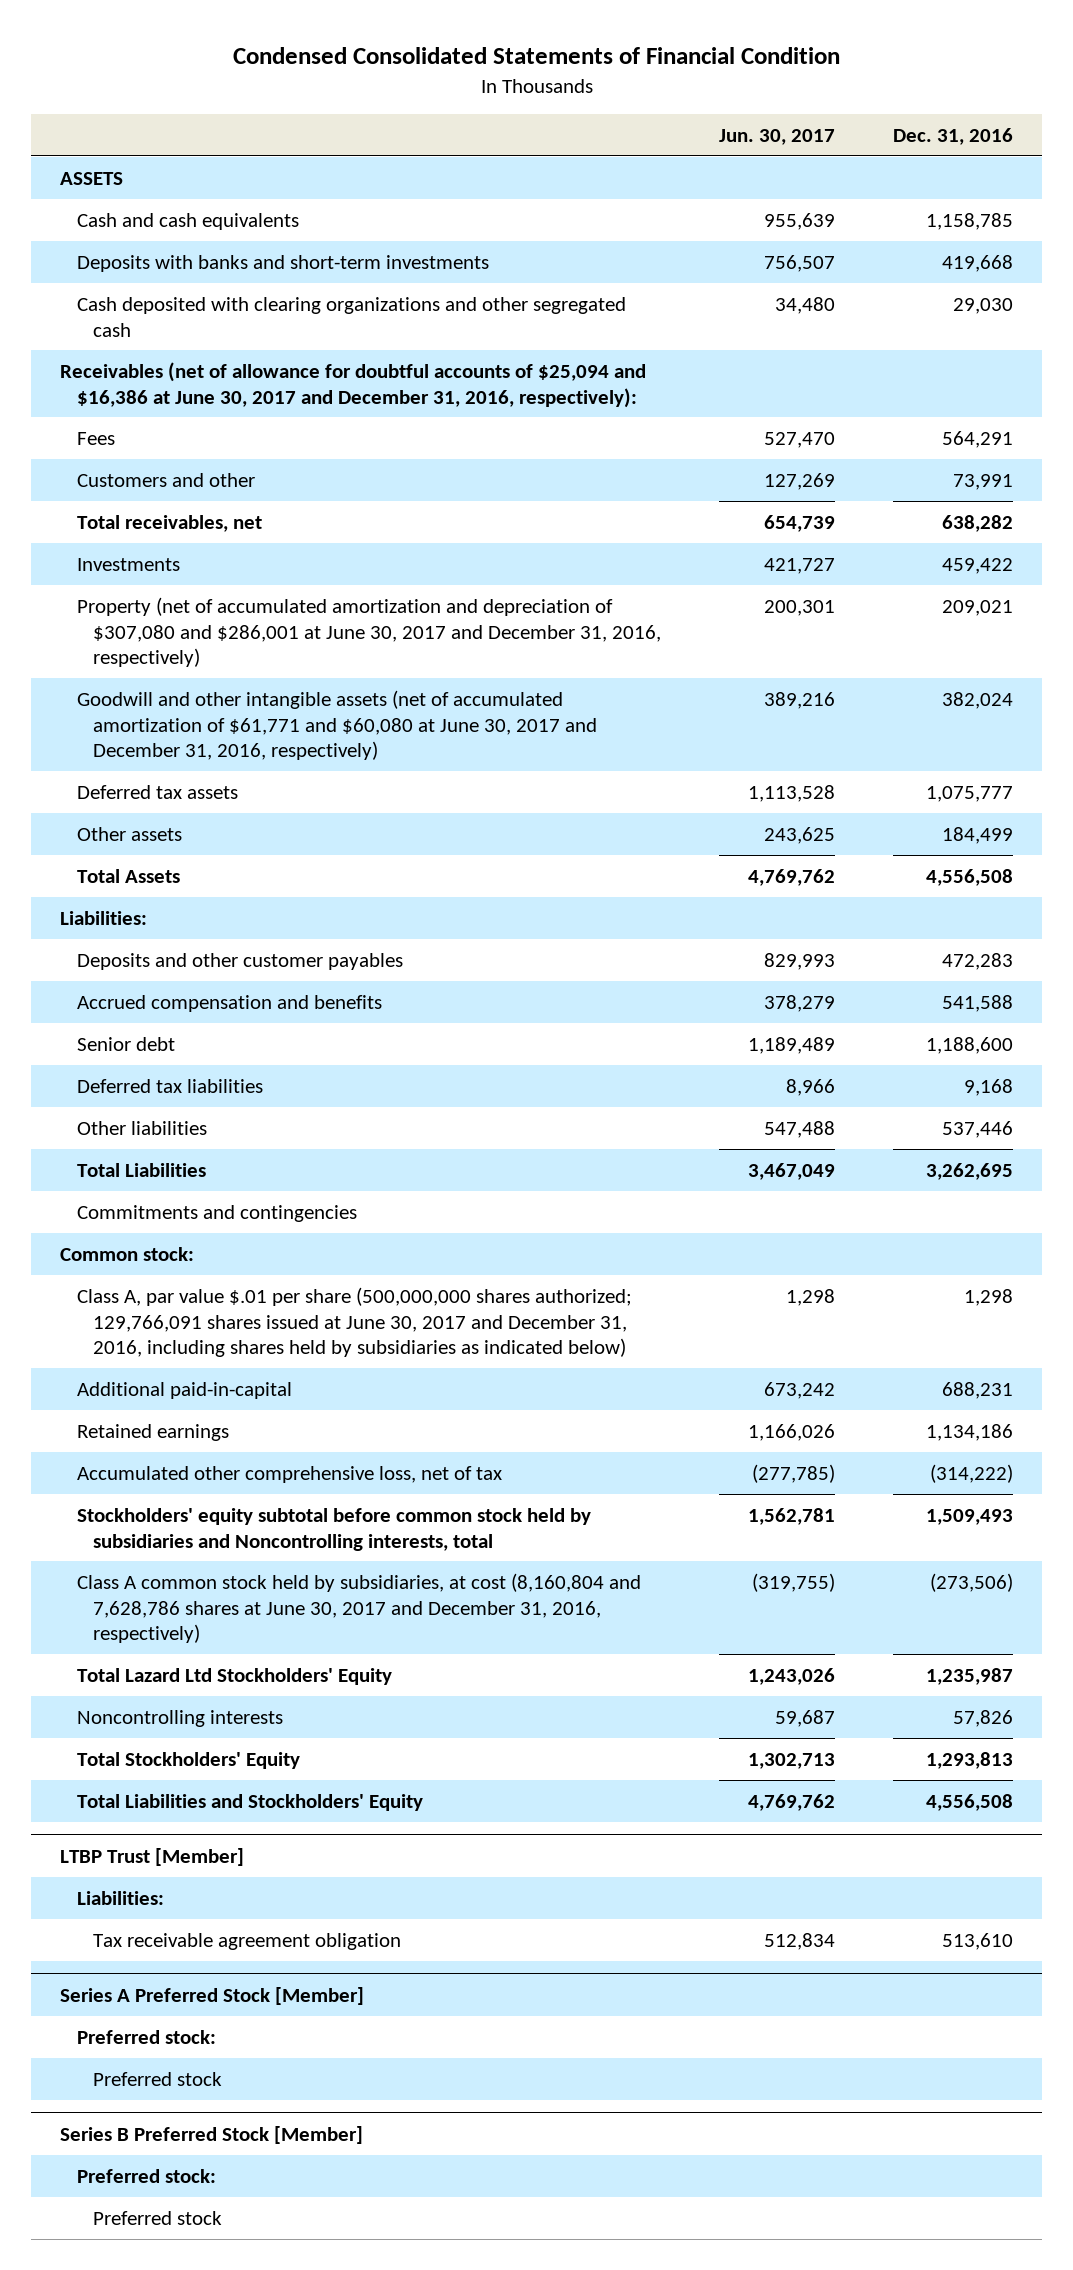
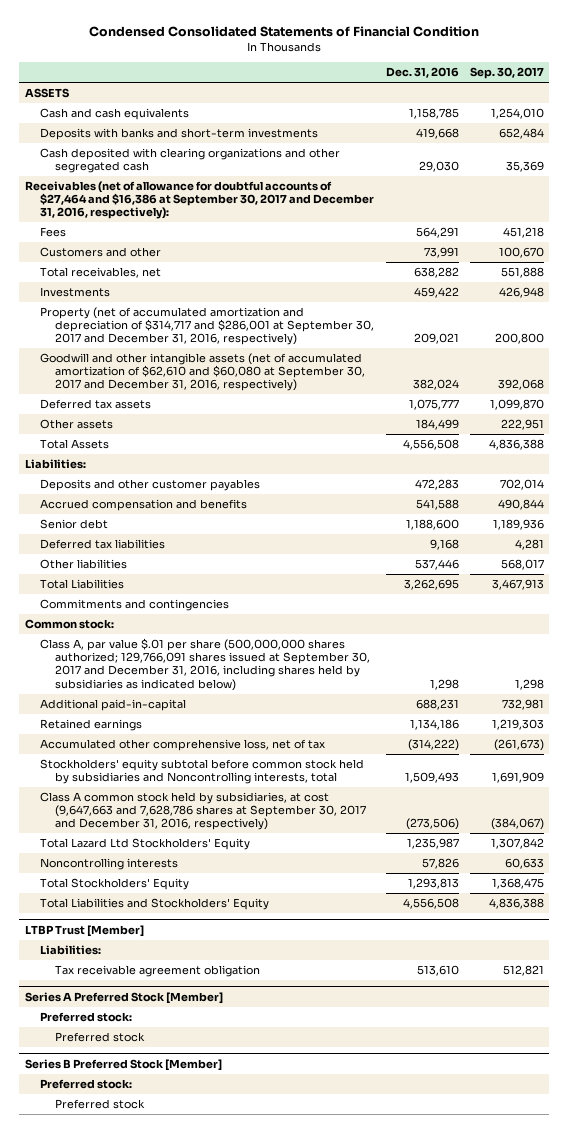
[719,128,836,145] Jun. 30, 2017 -> none
none -> [469,67,544,80] Sep. 30, 2017
[60,361,647,408] Receivables (net of allowance for doubtful accounts of $25,094 and $16,386 at June 30, 2017 and December 31, 2016, respectively): -> [24,181,375,220] Receivables (net of allowance for doubtful accounts of $27,464 and $16,386 at September 30, 2017 and December 31, 2016, respectively):
[76,596,662,668] Property (net of accumulated amortization and depreciation of $307,080 and $286,001 at June 30, 2017 and December 31, 2016, respectively) -> [40,307,375,346] Property (net of accumulated amortization and depreciation of $314,717 and $286,001 at September 30, 2017 and December 31, 2016, respectively)
[76,689,598,761] Goodwill and other intangible assets (net of accumulated amortization of $61,771 and $60,080 at June 30, 2017 and December 31, 2016, respectively) -> [40,353,366,392] Goodwill and other intangible assets (net of accumulated amortization of $62,610 and $60,080 at September 30, 2017 and December 31, 2016, respectively)
[76,1286,632,1358] Class A, par value $.01 per share (500,000,000 shares authorized; 129,766,091 shares issued at June 30, 2017 and December 31, 2016, including shares held by subsidiaries as indicated below) -> [40,638,371,691] Class A, par value $.01 per share (500,000,000 shares authorized; 129,766,091 shares issued at September 30, 2017 and December 31, 2016, including shares held by subsidiaries as indicated below)
[76,1572,641,1644] Class A common stock held by subsidiaries, at cost (8,160,804 and 7,628,786 shares at June 30, 2017 and December 31, 2016, respectively) -> [40,792,367,831] Class A common stock held by subsidiaries, at cost (9,647,663 and 7,628,786 shares at September 30, 2017 and December 31, 2016, respectively)

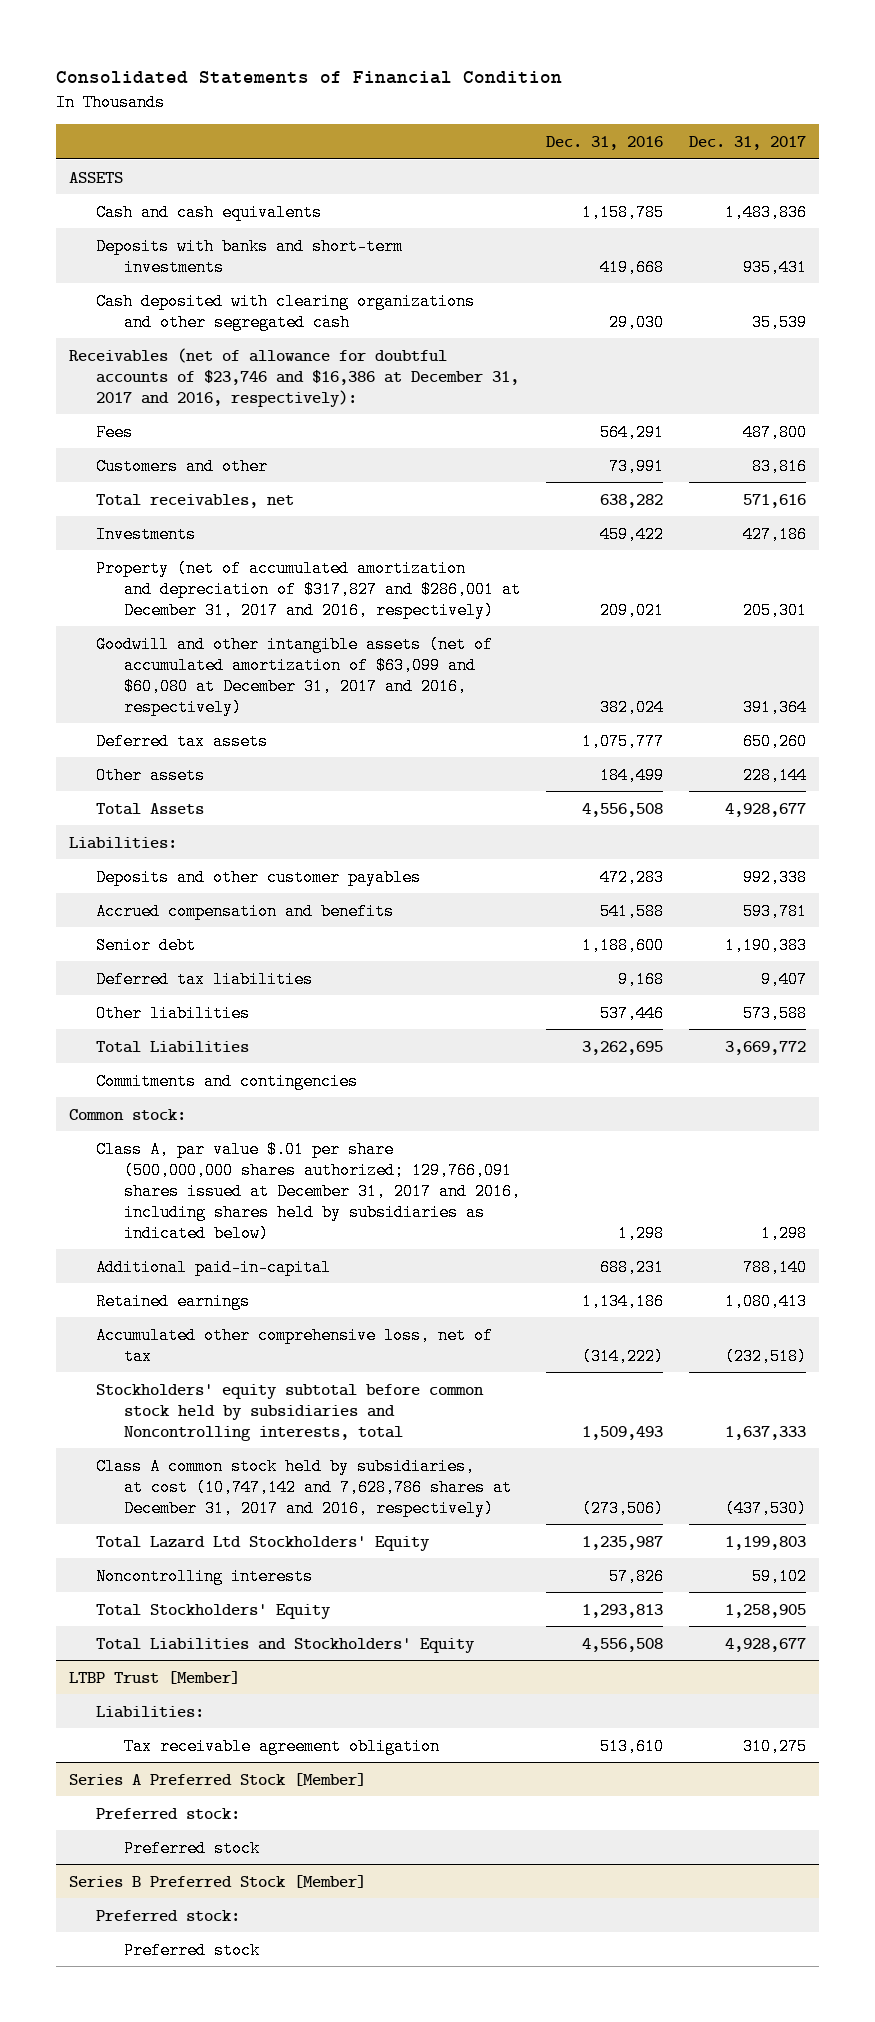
[89,26,480,38] Condensed Consolidated Statements of Financial Condition -> [56,71,563,85] Consolidated Statements of Financial Condition
[469,67,544,80] Sep. 30, 2017 -> none
none -> [688,135,806,150] Dec. 31, 2017
[24,181,375,220] Receivables (net of allowance for doubtful accounts of $27,464 and $16,386 at September 30, 2017 and December 31, 2016, respectively): -> [69,347,520,407] Receivables (net of allowance for doubtful accounts of $23,746 and $16,386 at December 31, 2017 and 2016, respectively):
[40,307,375,346] Property (net of accumulated amortization and depreciation of $314,717 and $286,001 at September 30, 2017 and December 31, 2016, respectively) -> [96,559,521,619] Property (net of accumulated amortization and depreciation of $317,827 and $286,001 at December 31, 2017 and 2016, respectively)
[40,353,366,392] Goodwill and other intangible assets (net of accumulated amortization of $62,610 and $60,080 at September 30, 2017 and December 31, 2016, respectively) -> [96,635,494,716] Goodwill and other intangible assets (net of accumulated amortization of $63,099 and $60,080 at December 31, 2017 and 2016, respectively)
[40,638,371,691] Class A, par value $.01 per share (500,000,000 shares authorized; 129,766,091 shares issued at September 30, 2017 and December 31, 2016, including shares held by subsidiaries as indicated below) -> [96,1140,521,1242] Class A, par value $.01 per share (500,000,000 shares authorized; 129,766,091 shares issued at December 31, 2017 and 2016, including shares held by subsidiaries as indicated below)
[40,792,367,831] Class A common stock held by subsidiaries, at cost (9,647,663 and 7,628,786 shares at September 30, 2017 and December 31, 2016, respectively) -> [96,1457,512,1517] Class A common stock held by subsidiaries, at cost (10,747,142 and 7,628,786 shares at December 31, 2017 and 2016, respectively)

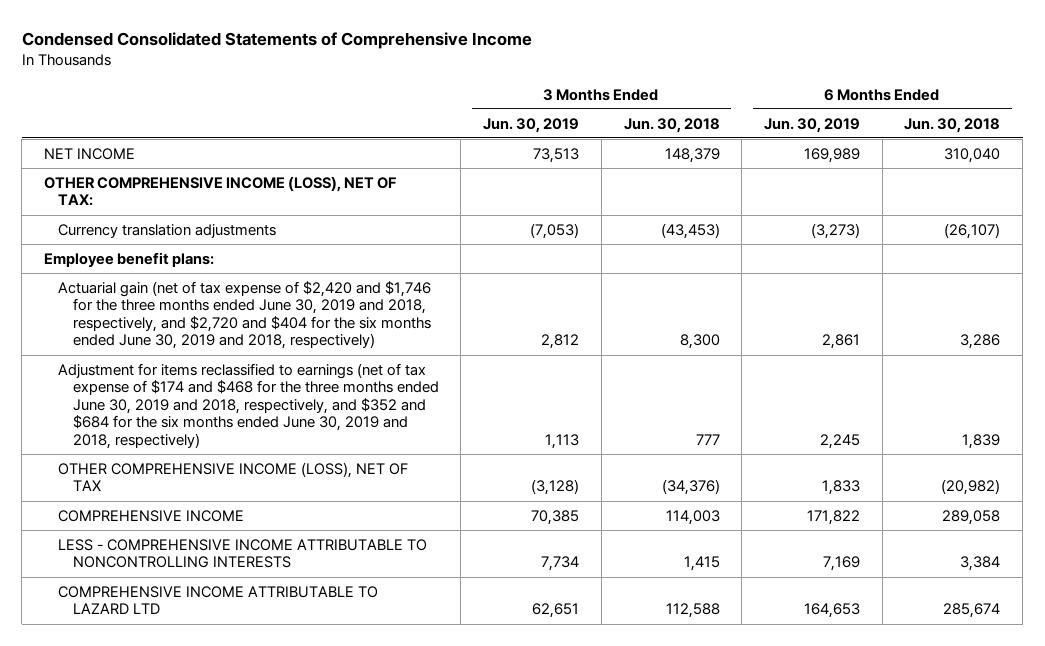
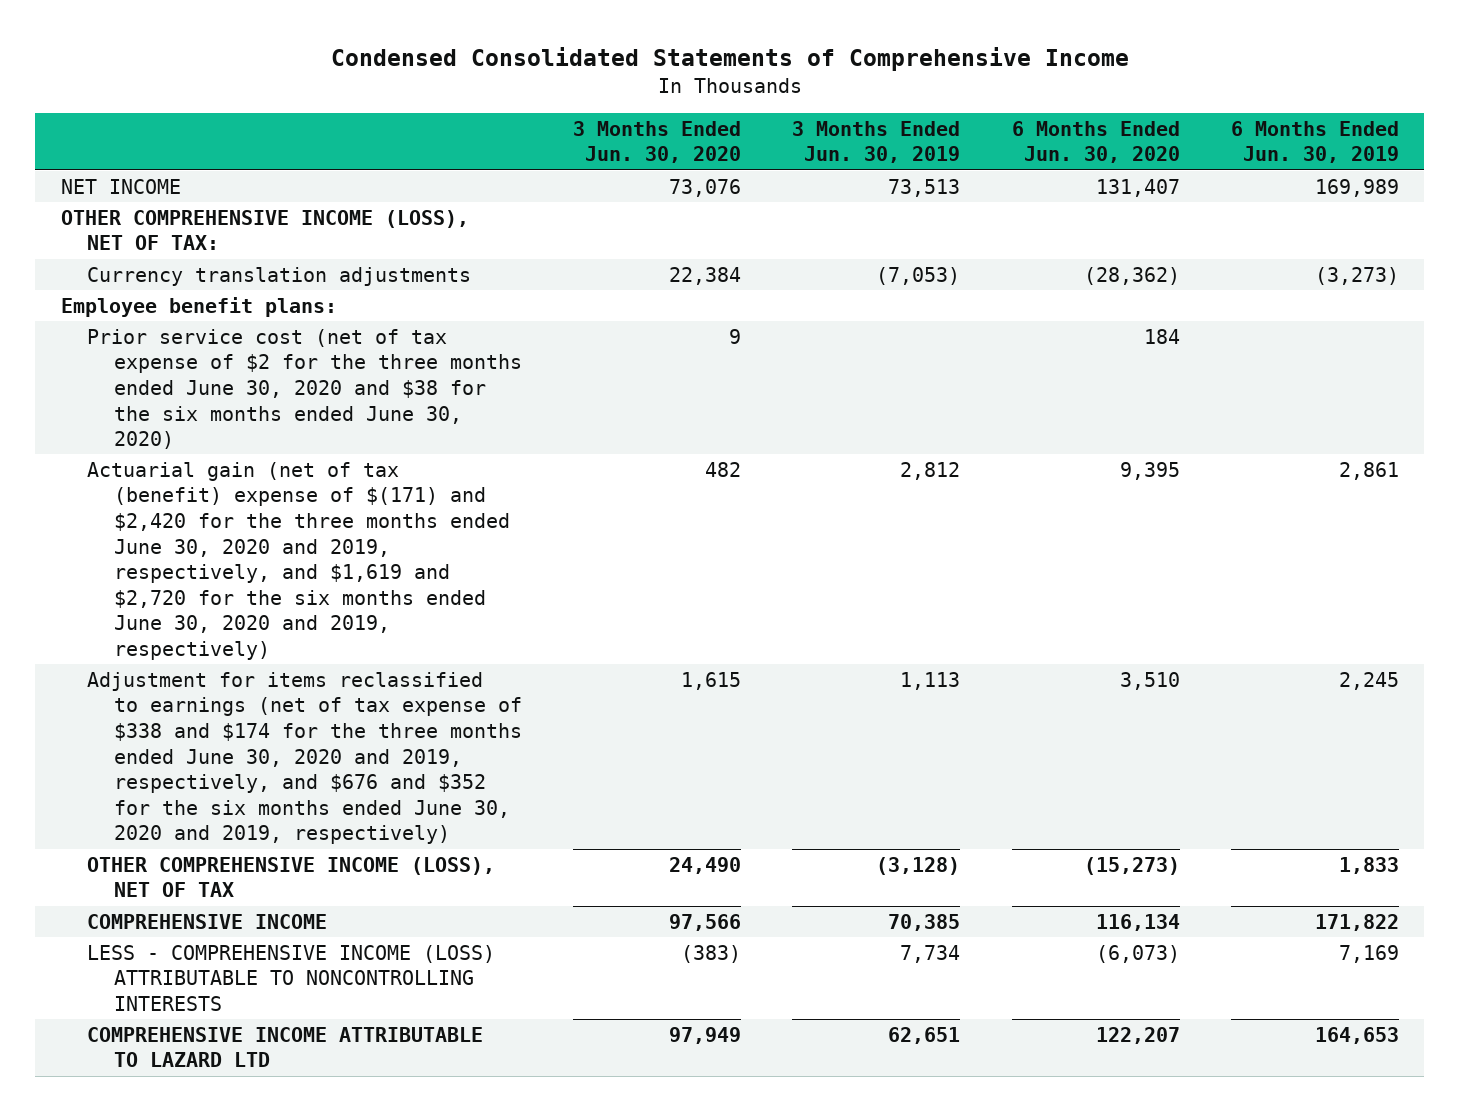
[623,117,720,133] Jun. 30, 2018 -> none
[904,117,1001,133] Jun. 30, 2018 -> none
none -> [573,120,742,164] 3 Months Ended Jun. 30, 2020
none -> [1011,120,1180,164] 6 Months Ended Jun. 30, 2020
none -> [87,328,522,450] Prior service cost (net of tax expense of $2 for the three months ended June 30, 2020 and $38 for the six months ended June 30, 2020)
[58,280,432,350] Actuarial gain (net of tax expense of $2,420 and $1,746 for the three months ended June 30, 2019 and 2018, respectively, and $2,720 and $404 for the six months ended June 30, 2019 and 2018, respectively) -> [87,461,510,660] Actuarial gain (net of tax (benefit) expense of $(171) and $2,420 for the three months ended June 30, 2020 and 2019, respectively, and $1,619 and $2,720 for the six months ended June 30, 2020 and 2019, respectively)
[58,362,439,450] Adjustment for items reclassified to earnings (net of tax expense of $174 and $468 for the three months ended June 30, 2019 and 2018, respectively, and $352 and $684 for the six months ended June 30, 2019 and 2018, respectively) -> [87,671,522,845] Adjustment for items reclassified to earnings (net of tax expense of $338 and $174 for the three months ended June 30, 2020 and 2019, respectively, and $676 and $352 for the six months ended June 30, 2020 and 2019, respectively)
[58,538,428,569] LESS - COMPREHENSIVE INCOME ATTRIBUTABLE TO NONCONTROLLING INTERESTS -> [87,944,496,1011] LESS - COMPREHENSIVE INCOME (LOSS) ATTRIBUTABLE TO NONCONTROLLING INTERESTS

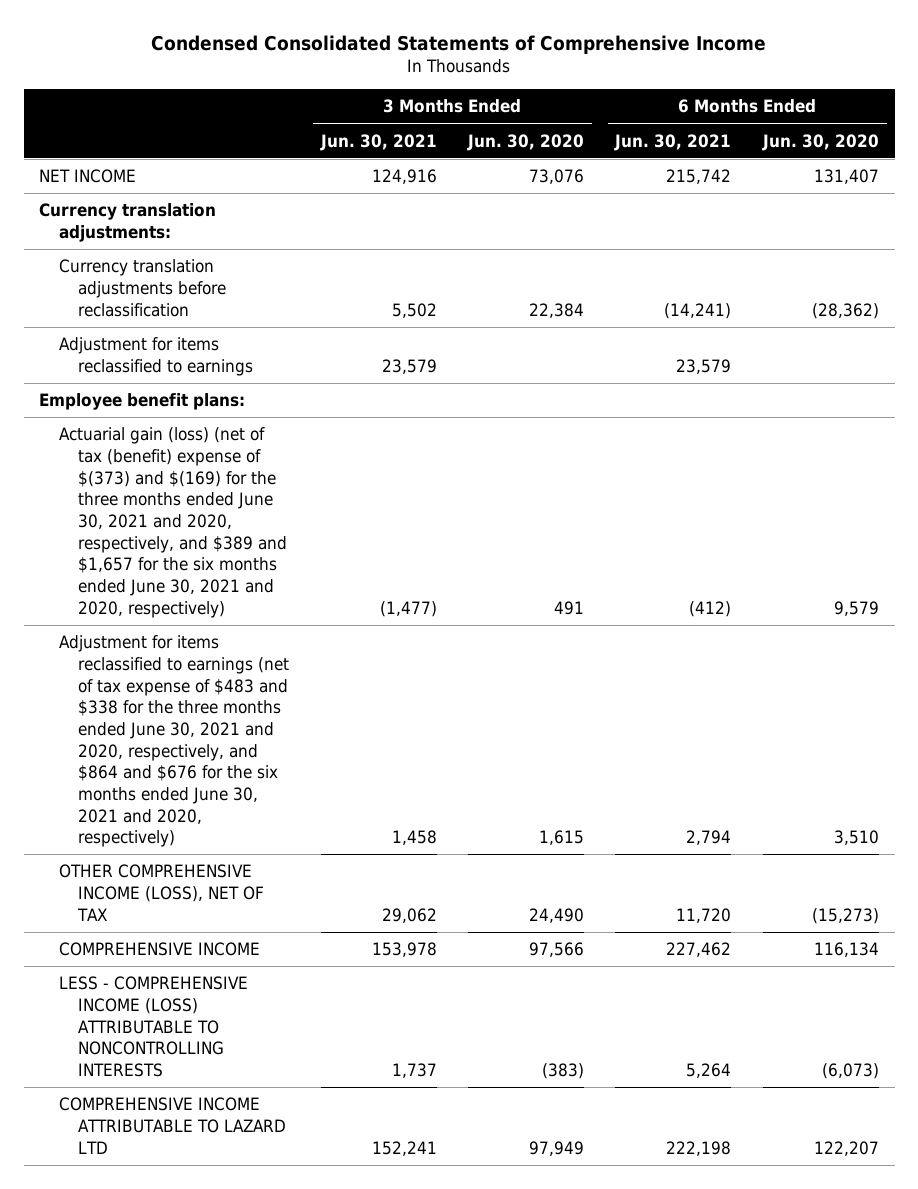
[792,120,961,164] 3 Months Ended Jun. 30, 2019 -> none
[1230,120,1399,164] 6 Months Ended Jun. 30, 2019 -> none
none -> [319,133,437,151] Jun. 30, 2021
none -> [614,133,732,151] Jun. 30, 2021
[60,209,469,251] OTHER COMPREHENSIVE INCOME (LOSS), NET OF TAX: -> none
none -> [39,203,217,242] Currency translation adjustments:
[87,266,472,286] Currency translation adjustments -> [58,259,227,317] Currency translation adjustments before reclassification
none -> [58,337,254,376] Adjustment for items reclassified to earnings
[87,328,522,450] Prior service cost (net of tax expense of $2 for the three months ended June 30, 2020 and $38 for the six months ended June 30, 2020) -> none
[87,461,510,660] Actuarial gain (net of tax (benefit) expense of $(171) and $2,420 for the three months ended June 30, 2020 and 2019, respectively, and $1,619 and $2,720 for the six months ended June 30, 2020 and 2019, respectively) -> [58,427,288,618] Actuarial gain (loss) (net of tax (benefit) expense of $(373) and $(169) for the three months ended June 30, 2021 and 2020, respectively, and $389 and $1,657 for the six months ended June 30, 2021 and 2020, respectively)
[705,461,742,477] 482 -> [553,600,584,615] 491
[1119,461,1180,480] 9,395 -> [833,600,879,616] 9,579
[87,671,522,845] Adjustment for items reclassified to earnings (net of tax expense of $338 and $174 for the three months ended June 30, 2020 and 2019, respectively, and $676 and $352 for the six months ended June 30, 2020 and 2019, respectively) -> [58,635,290,848] Adjustment for items reclassified to earnings (net of tax expense of $483 and $338 for the three months ended June 30, 2021 and 2020, respectively, and $864 and $676 for the six months ended June 30, 2021 and 2020, respectively)

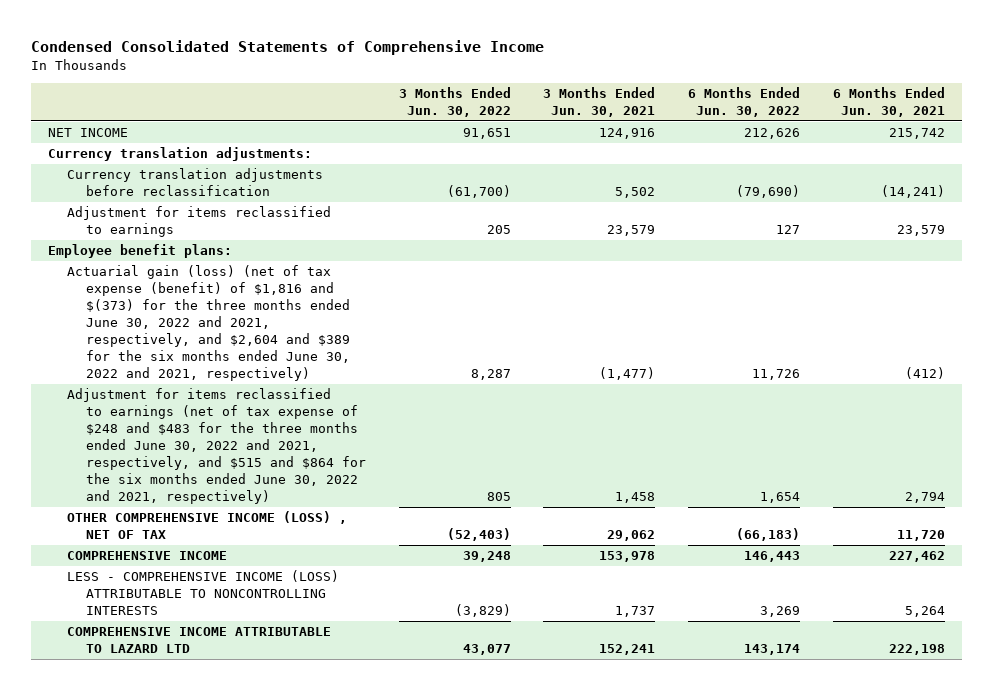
[466,133,584,151] Jun. 30, 2020 -> none
[761,133,879,151] Jun. 30, 2020 -> none
none -> [398,87,511,118] 3 Months Ended Jun. 30, 2022
none -> [688,87,801,118] 6 Months Ended Jun. 30, 2022
[58,427,288,618] Actuarial gain (loss) (net of tax (benefit) expense of $(373) and $(169) for the three months ended June 30, 2021 and 2020, respectively, and $389 and $1,657 for the six months ended June 30, 2021 and 2020, respectively) -> [66,265,350,382] Actuarial gain (loss) (net of tax expense (benefit) of $1,816 and $(373) for the three months ended June 30, 2022 and 2021, respectively, and $2,604 and $389 for the six months ended June 30, 2022 and 2021, respectively)
[58,635,290,848] Adjustment for items reclassified to earnings (net of tax expense of $483 and $338 for the three months ended June 30, 2021 and 2020, respectively, and $864 and $676 for the six months ended June 30, 2021 and 2020, respectively) -> [66,388,366,505] Adjustment for items reclassified to earnings (net of tax expense of $248 and $483 for the three months ended June 30, 2022 and 2021, respectively, and $515 and $864 for the six months ended June 30, 2022 and 2021, respectively)
[58,864,265,921] OTHER COMPREHENSIVE INCOME (LOSS), NET OF TAX -> [66,511,347,540] OTHER COMPREHENSIVE INCOME (LOSS) , NET OF TAX

